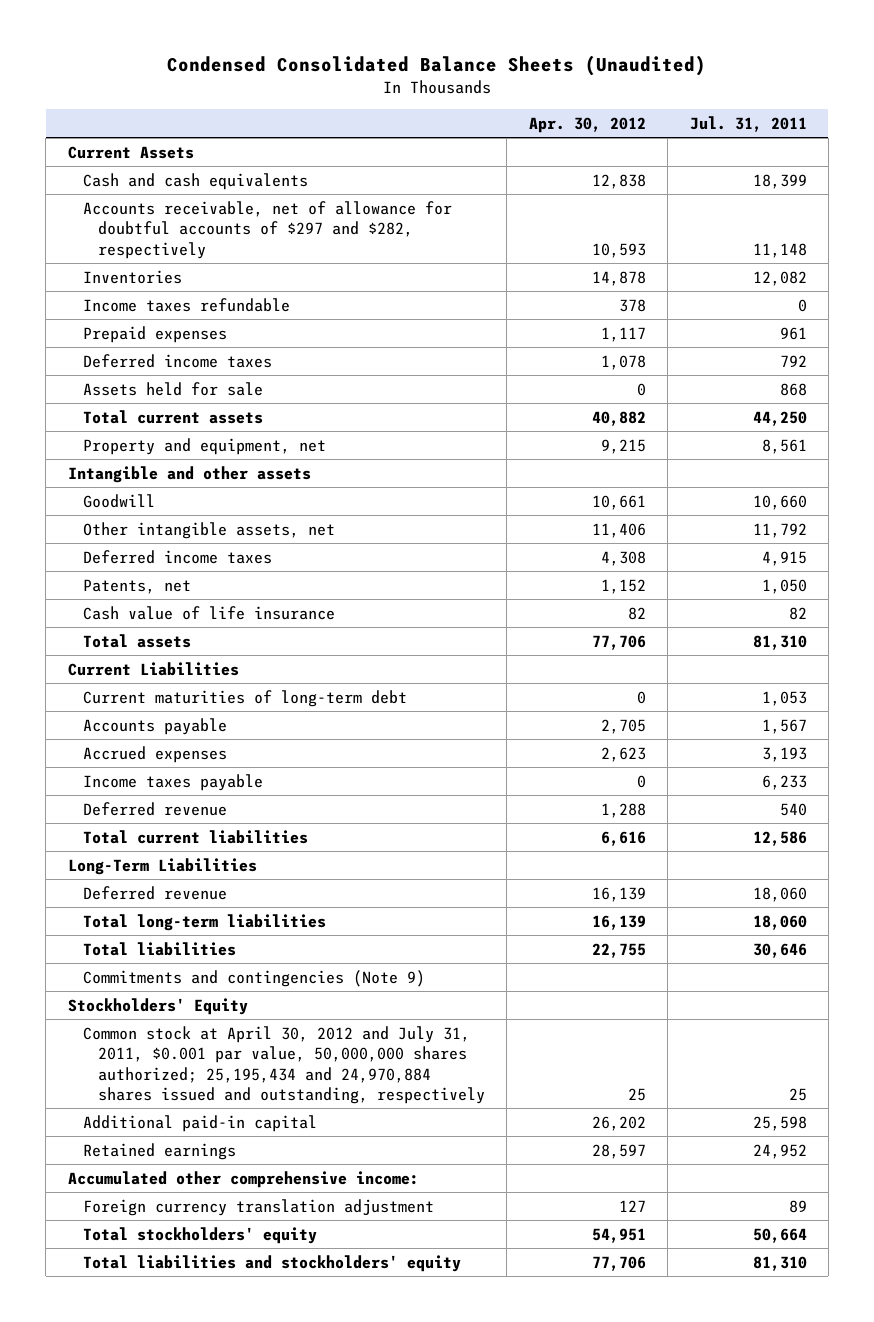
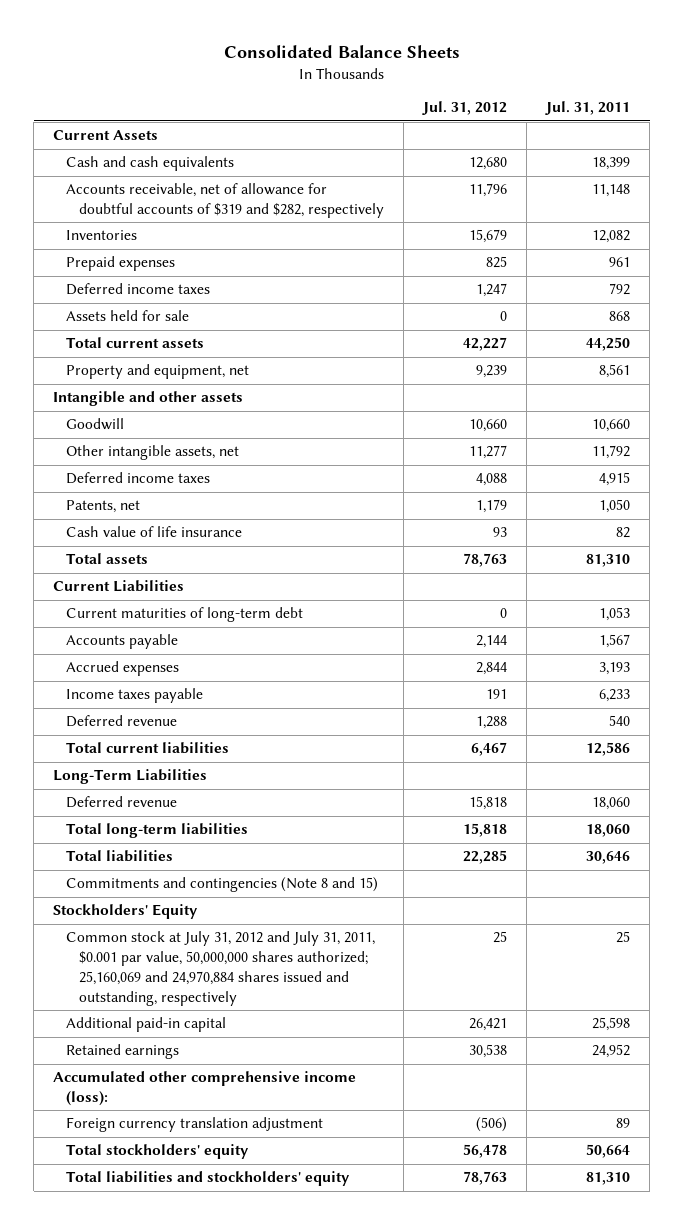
[167,55,707,77] Condensed Consolidated Balance Sheets (Unaudited) -> [223,44,460,58] Consolidated Balance Sheets
[528,117,646,134] Apr. 30, 2012 -> none
none -> [421,101,507,116] Jul. 31, 2012
[82,200,452,259] Accounts receivable, net of allowance for doubtful accounts of $297 and $282, respectively -> [65,183,384,219] Accounts receivable, net of allowance for doubtful accounts of $319 and $282, respectively
[82,297,290,312] Income taxes refundable -> none
[82,969,425,987] Commitments and contingencies (Note 9) -> [65,877,378,893] Commitments and contingencies (Note 8 and 15)
[82,1025,485,1104] Common stock at April 30, 2012 and July 31, 2011, $0.001 par value, 50,000,000 shares authorized; 25,195,434 and 24,970,884 shares issued and outstanding, respectively -> [65,931,375,1006] Common stock at July 31, 2012 and July 31, 2011, $0.001 par value, 50,000,000 shares authorized; 25,160,069 and 24,970,884 shares issued and outstanding, respectively
[67,1170,419,1188] Accumulated other comprehensive income: -> [53,1071,357,1107] Accumulated other comprehensive income (loss):

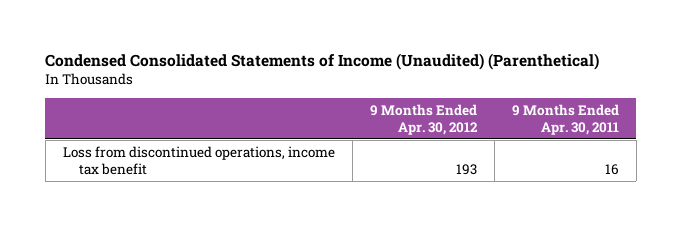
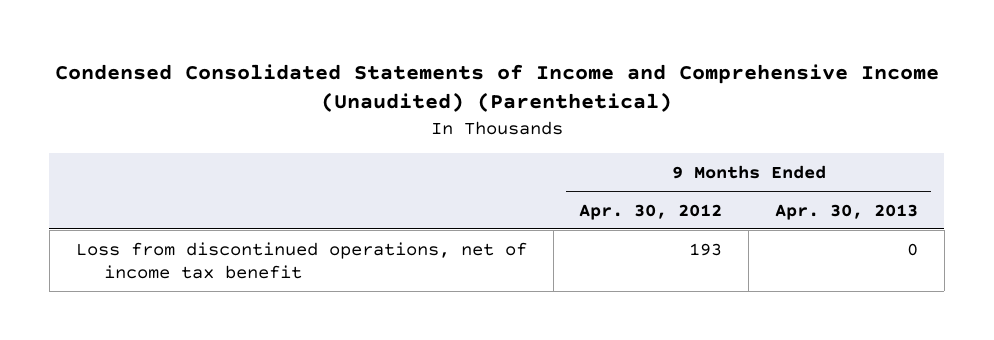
[45,53,600,71] Condensed Consolidated Statements of Income (Unaudited) (Parenthetical) -> [54,63,939,113] Condensed Consolidated Statements of Income and Comprehensive Income (Unaudited) (Parenthetical)
[511,103,619,135] 9 Months Ended Apr. 30, 2011 -> none
none -> [775,203,919,220] Apr. 30, 2013
[62,145,335,175] Loss from discontinued operations, income tax benefit -> [75,241,527,280] Loss from discontinued operations, net of income tax benefit

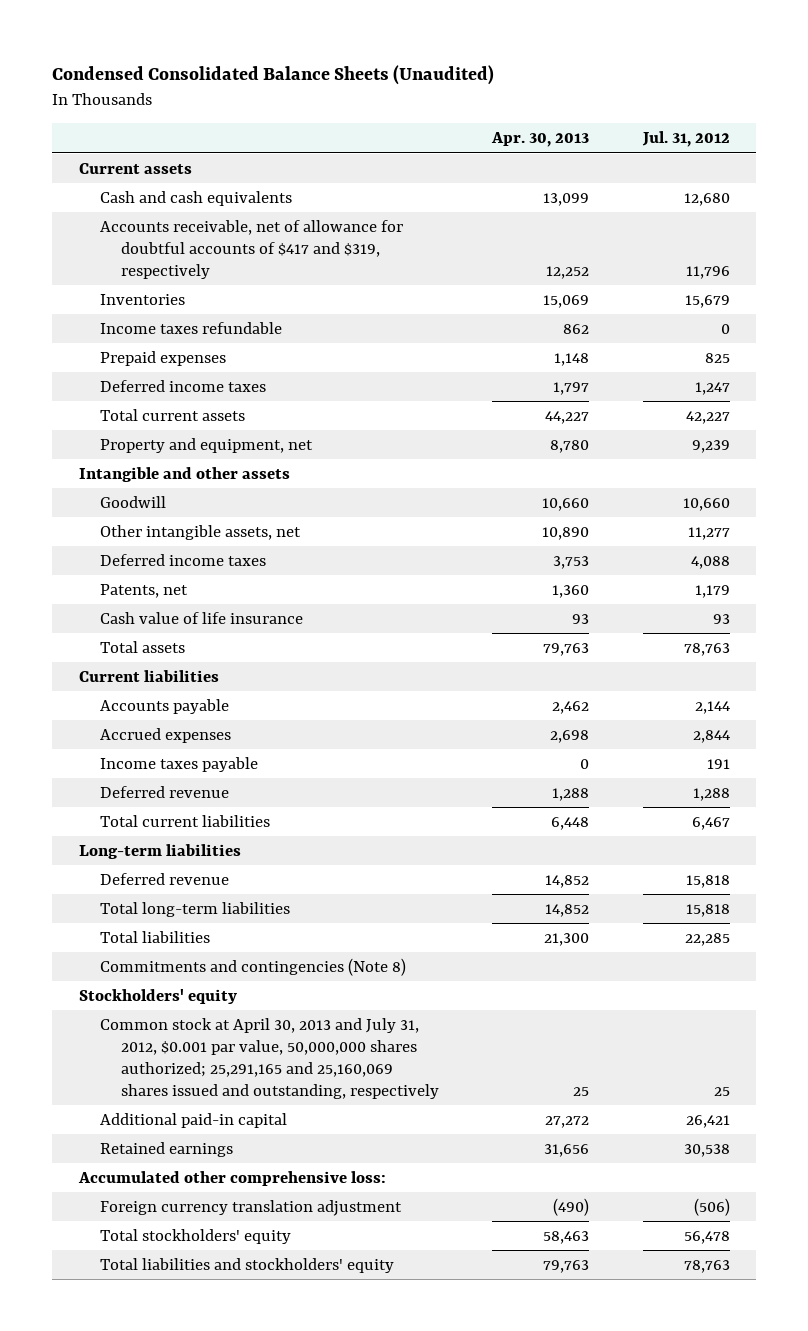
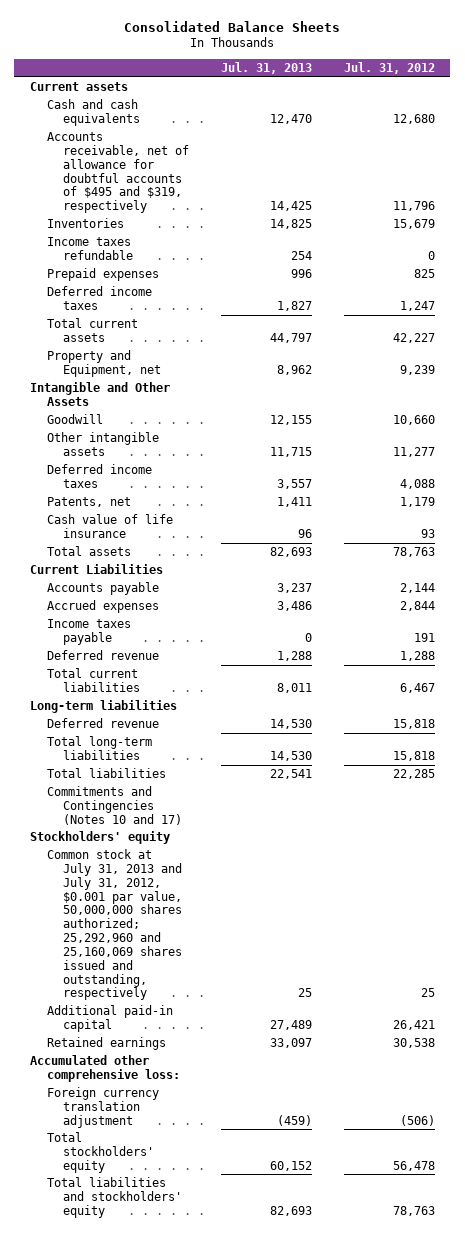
[52,65,495,86] Condensed Consolidated Balance Sheets (Unaudited) -> [124,21,341,33] Consolidated Balance Sheets
[491,132,590,148] Apr. 30, 2013 -> none
none -> [221,61,313,74] Jul. 31, 2013
[99,219,403,279] Accounts receivable, net of allowance for doubtful accounts of $417 and $319, respectively -> [46,132,190,214] Accounts receivable, net of allowance for doubtful accounts of $495 and $319, respectively
[99,437,313,453] Property and equipment, net -> [46,350,162,377] Property and Equipment, net
[78,466,290,482] Intangible and other assets -> [30,382,171,406] Intangible and Other Assets
[99,524,301,540] Other intangible assets, net -> [46,432,159,456] Other intangible assets
[78,669,219,682] Current liabilities -> [30,564,164,575] Current Liabilities
[99,957,406,976] Commitments and contingencies (Note 8) -> [46,786,183,825] Commitments and Contingencies (Notes 10 and 17)
[99,1017,439,1099] Common stock at April 30, 2013 and July 31, 2012, $0.001 par value, 50,000,000 shares authorized; 25,291,165 and 25,160,069 shares issued and outstanding, respectively -> [46,849,183,1001] Common stock at July 31, 2013 and July 31, 2012, $0.001 par value, 50,000,000 shares authorized; 25,292,960 and 25,160,069 shares issued and outstanding, respectively

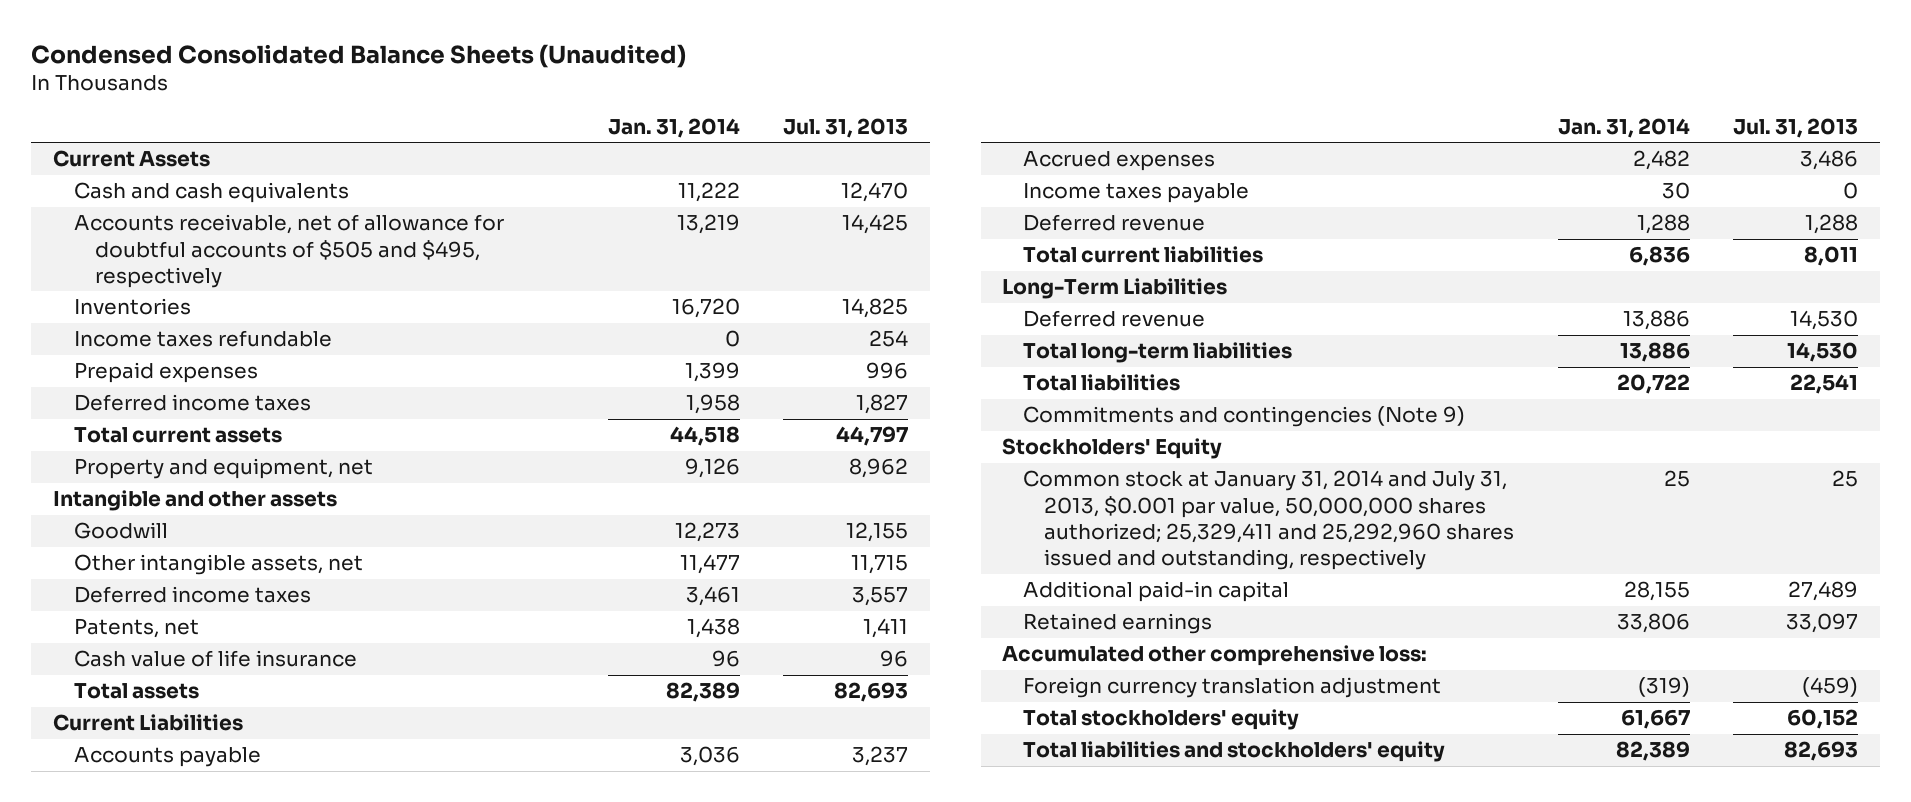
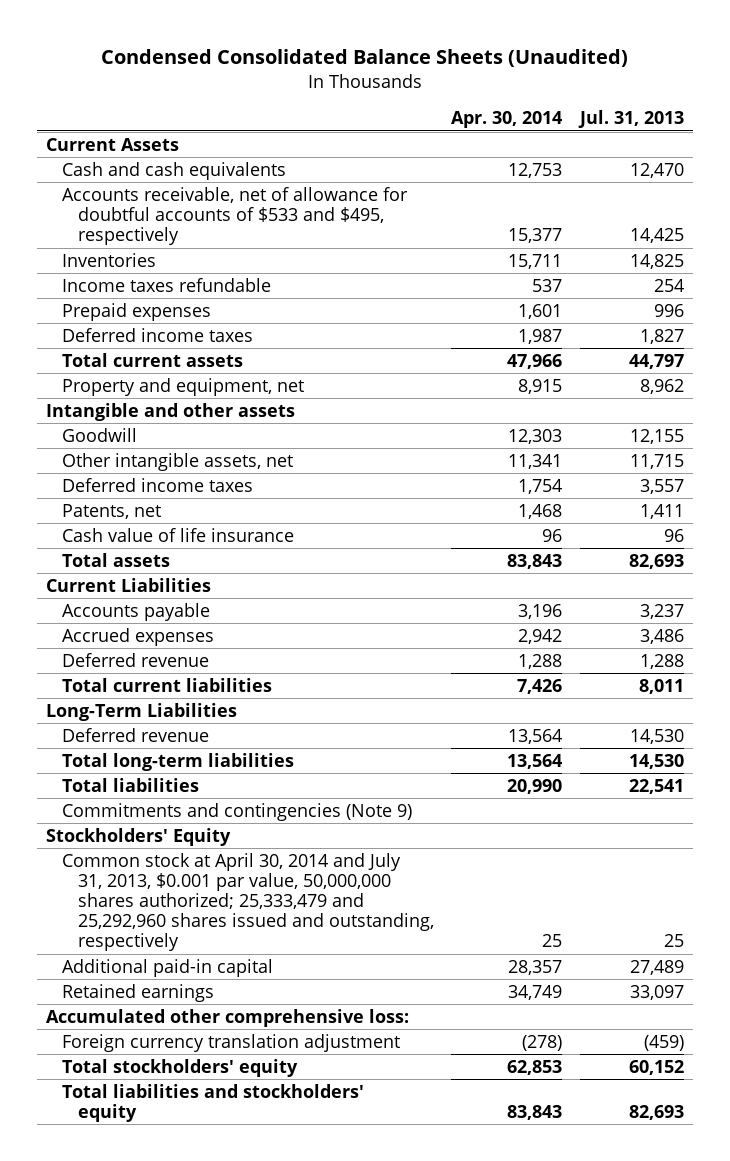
[607,117,740,138] Jan. 31, 2014 -> none
none -> [451,111,563,129] Apr. 30, 2014
[73,214,504,288] Accounts receivable, net of allowance for doubtful accounts of $505 and $495, respectively -> [61,186,408,246] Accounts receivable, net of allowance for doubtful accounts of $533 and $495, respectively
[1023,183,1250,204] Income taxes payable -> none
[1023,470,1515,571] Common stock at January 31, 2014 and July 31, 2013, $0.001 par value, 50,000,000 shares authorized; 25,329,411 and 25,292,960 shares issued and outstanding, respectively -> [61,852,434,952] Common stock at April 30, 2014 and July 31, 2013, $0.001 par value, 50,000,000 shares authorized; 25,333,479 and 25,292,960 shares issued and outstanding, respectively

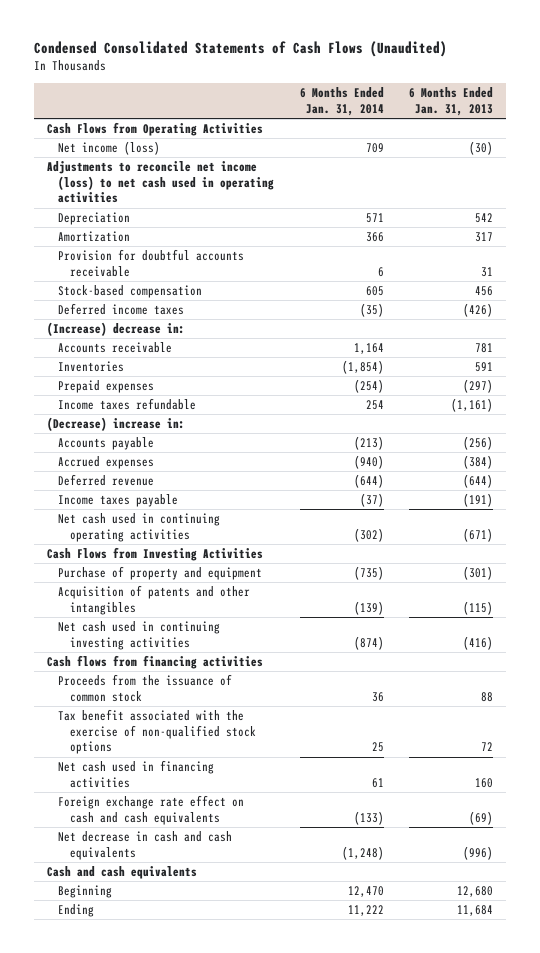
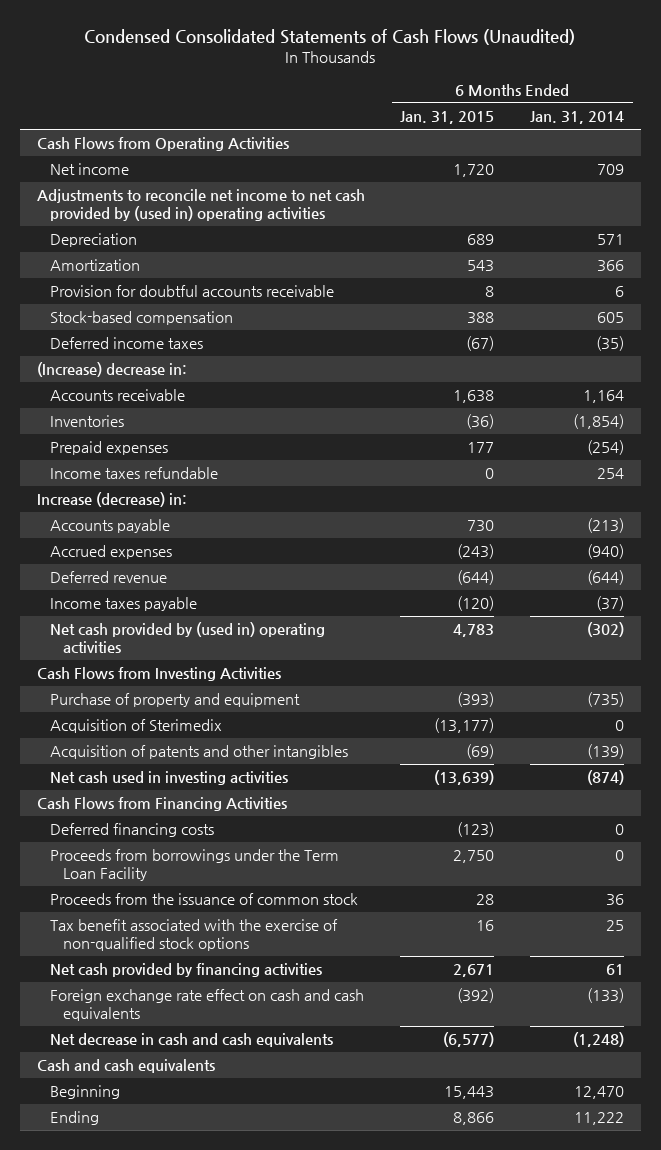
[409,87,494,116] 6 Months Ended Jan. 31, 2013 -> none
none -> [400,110,495,124] Jan. 31, 2015
[58,141,161,156] Net income (loss) -> [50,163,130,176] Net income
[46,161,275,204] Adjustments to reconcile net income (loss) to net cash used in operating activities -> [37,189,366,221] Adjustments to reconcile net income to net cash provided by (used in) operating activities
[46,417,185,432] (Decrease) increase in: -> [37,492,188,508] Increase (decrease) in:
[58,513,221,542] Net cash used in continuing operating activities -> [50,622,326,653] Net cash provided by (used in) operating activities
none -> [50,719,223,734] Acquisition of Sterimedix
[58,621,221,650] Net cash used in continuing investing activities -> [50,771,289,786] Net cash used in investing activities
[46,655,263,670] Cash flows from financing activities -> [37,797,288,812] Cash Flows from Financing Activities
none -> [50,823,215,838] Deferred financing costs
none -> [50,849,340,881] Proceeds from borrowings under the Term Loan Facility
[58,760,215,788] Net cash used in financing activities -> [50,963,323,978] Net cash provided by financing activities

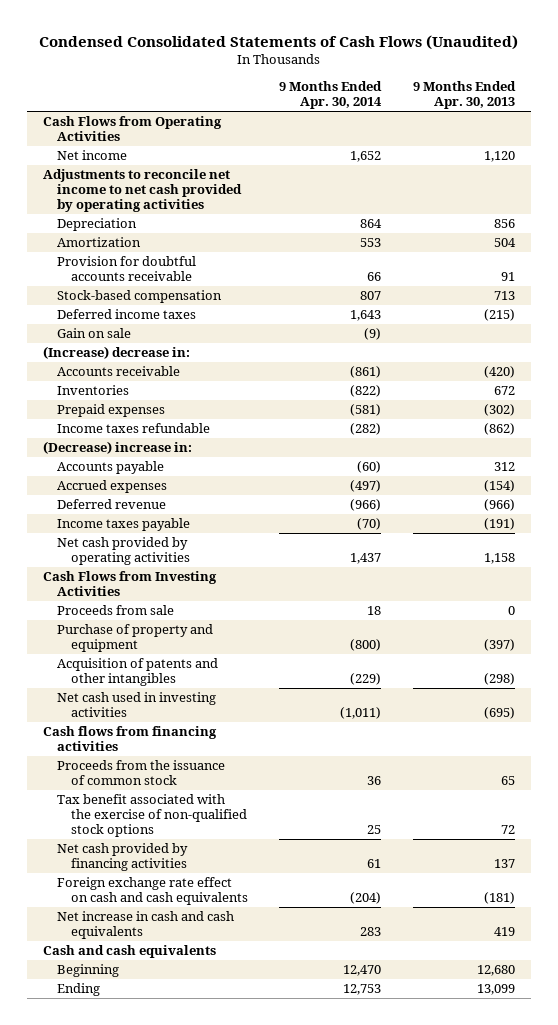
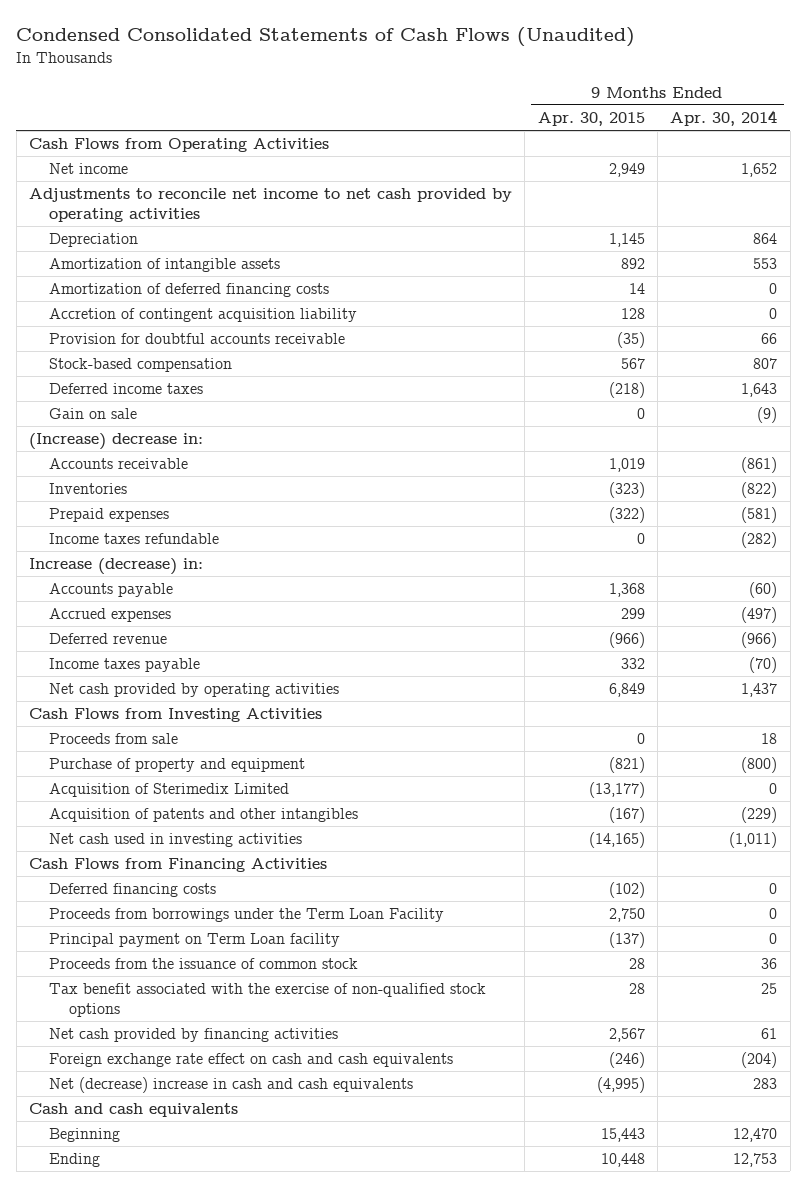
[413,81,517,110] 9 Months Ended Apr. 30, 2013 -> none
none -> [537,112,645,127] Apr. 30, 2015
[56,237,141,248] Amortization -> [49,258,281,273] Amortization of intangible assets
none -> [49,283,330,298] Amortization of deferred financing costs
none -> [49,308,358,323] Accretion of contingent acquisition liability
[42,441,192,455] (Decrease) increase in: -> [28,558,203,576] Increase (decrease) in:
none -> [49,783,290,798] Acquisition of Sterimedix Limited
[42,726,217,752] Cash flows from financing activities -> [28,858,327,873] Cash Flows from Financing Activities
none -> [49,883,217,898] Deferred financing costs
none -> [49,908,445,923] Proceeds from borrowings under the Term Loan Facility
none -> [49,933,341,948] Principal payment on Term Loan facility
[56,911,234,940] Net increase in cash and cash equivalents -> [49,1077,414,1094] Net (decrease) increase in cash and cash equivalents

